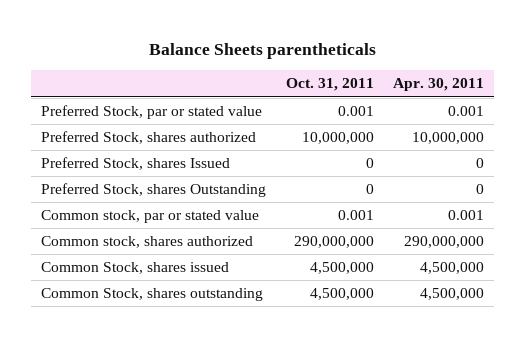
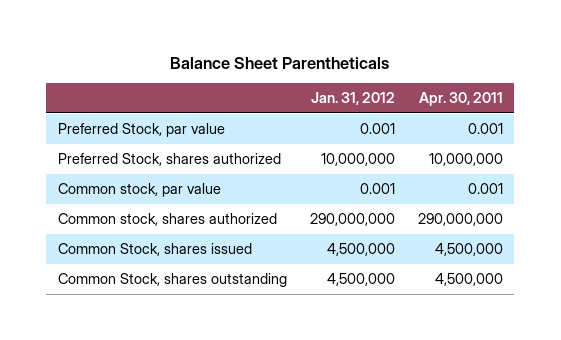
[148,42,376,59] Balance Sheets parentheticals -> [170,56,390,69] Balance Sheet Parentheticals
[285,78,374,92] Oct. 31, 2011 -> none
none -> [310,92,395,106] Jan. 31, 2012
[40,105,262,120] Preferred Stock, par or stated value -> [57,123,225,138] Preferred Stock, par value
[40,157,230,171] Preferred Stock, shares Issued -> none
[40,183,266,198] Preferred Stock, shares Outstanding -> none
[40,210,259,224] Common stock, par or stated value -> [57,183,221,198] Common stock, par value

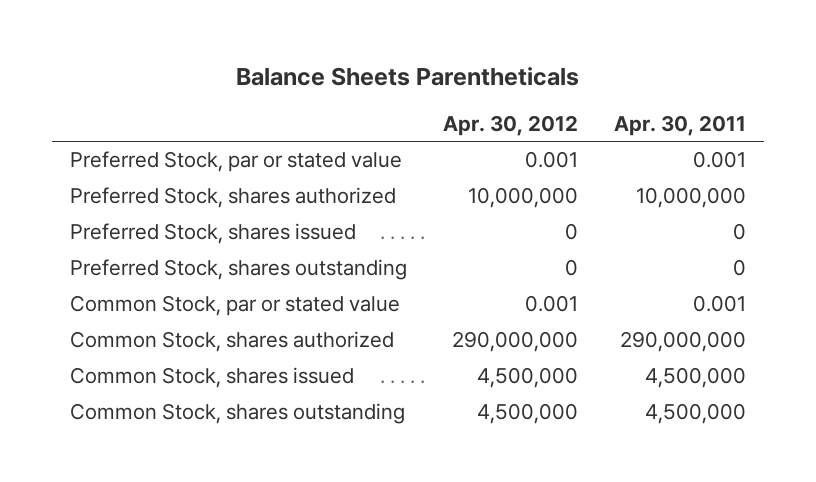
[170,56,390,69] Balance Sheet Parentheticals -> [236,66,580,86] Balance Sheets Parentheticals
[310,92,395,106] Jan. 31, 2012 -> none
none -> [443,114,579,136] Apr. 30, 2012
[57,123,225,138] Preferred Stock, par value -> [70,151,403,173] Preferred Stock, par or stated value
none -> [70,223,357,245] Preferred Stock, shares issued
none -> [70,259,408,281] Preferred Stock, shares outstanding
[57,183,221,198] Common stock, par value -> [70,295,401,317] Common Stock, par or stated value
[57,213,277,227] Common stock, shares authorized -> [70,331,395,353] Common Stock, shares authorized

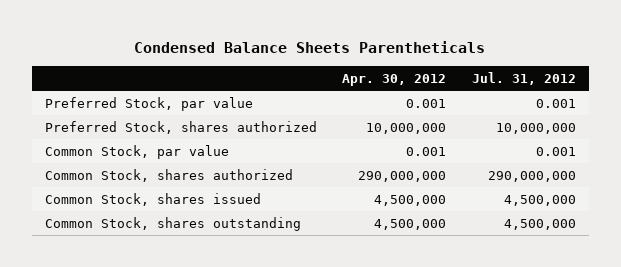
[236,66,580,86] Balance Sheets Parentheticals -> [134,40,486,53] Condensed Balance Sheets Parentheticals
[614,114,747,136] Apr. 30, 2011 -> none
none -> [471,71,576,85] Jul. 31, 2012
[70,151,403,173] Preferred Stock, par or stated value -> [45,96,254,111] Preferred Stock, par value
[70,223,357,245] Preferred Stock, shares issued -> none
[70,259,408,281] Preferred Stock, shares outstanding -> none
[70,295,401,317] Common Stock, par or stated value -> [45,144,230,159] Common Stock, par value

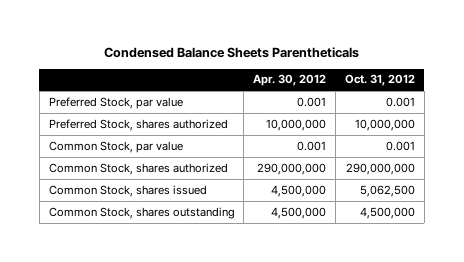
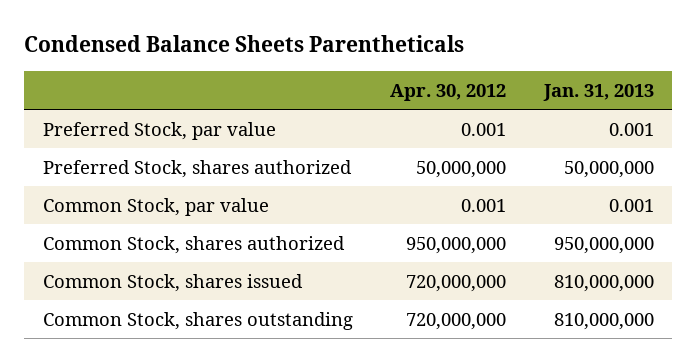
[344,74,415,87] Oct. 31, 2012 -> none
none -> [542,83,654,101] Jan. 31, 2013
[266,118,327,131] 10,000,000 -> [416,160,507,178] 50,000,000
[257,162,327,175] 290,000,000 -> [406,236,507,254] 950,000,000
[271,184,327,197] 4,500,000 -> [406,274,507,292] 720,000,000
[271,206,327,219] 4,500,000 -> [406,312,507,330] 720,000,000

